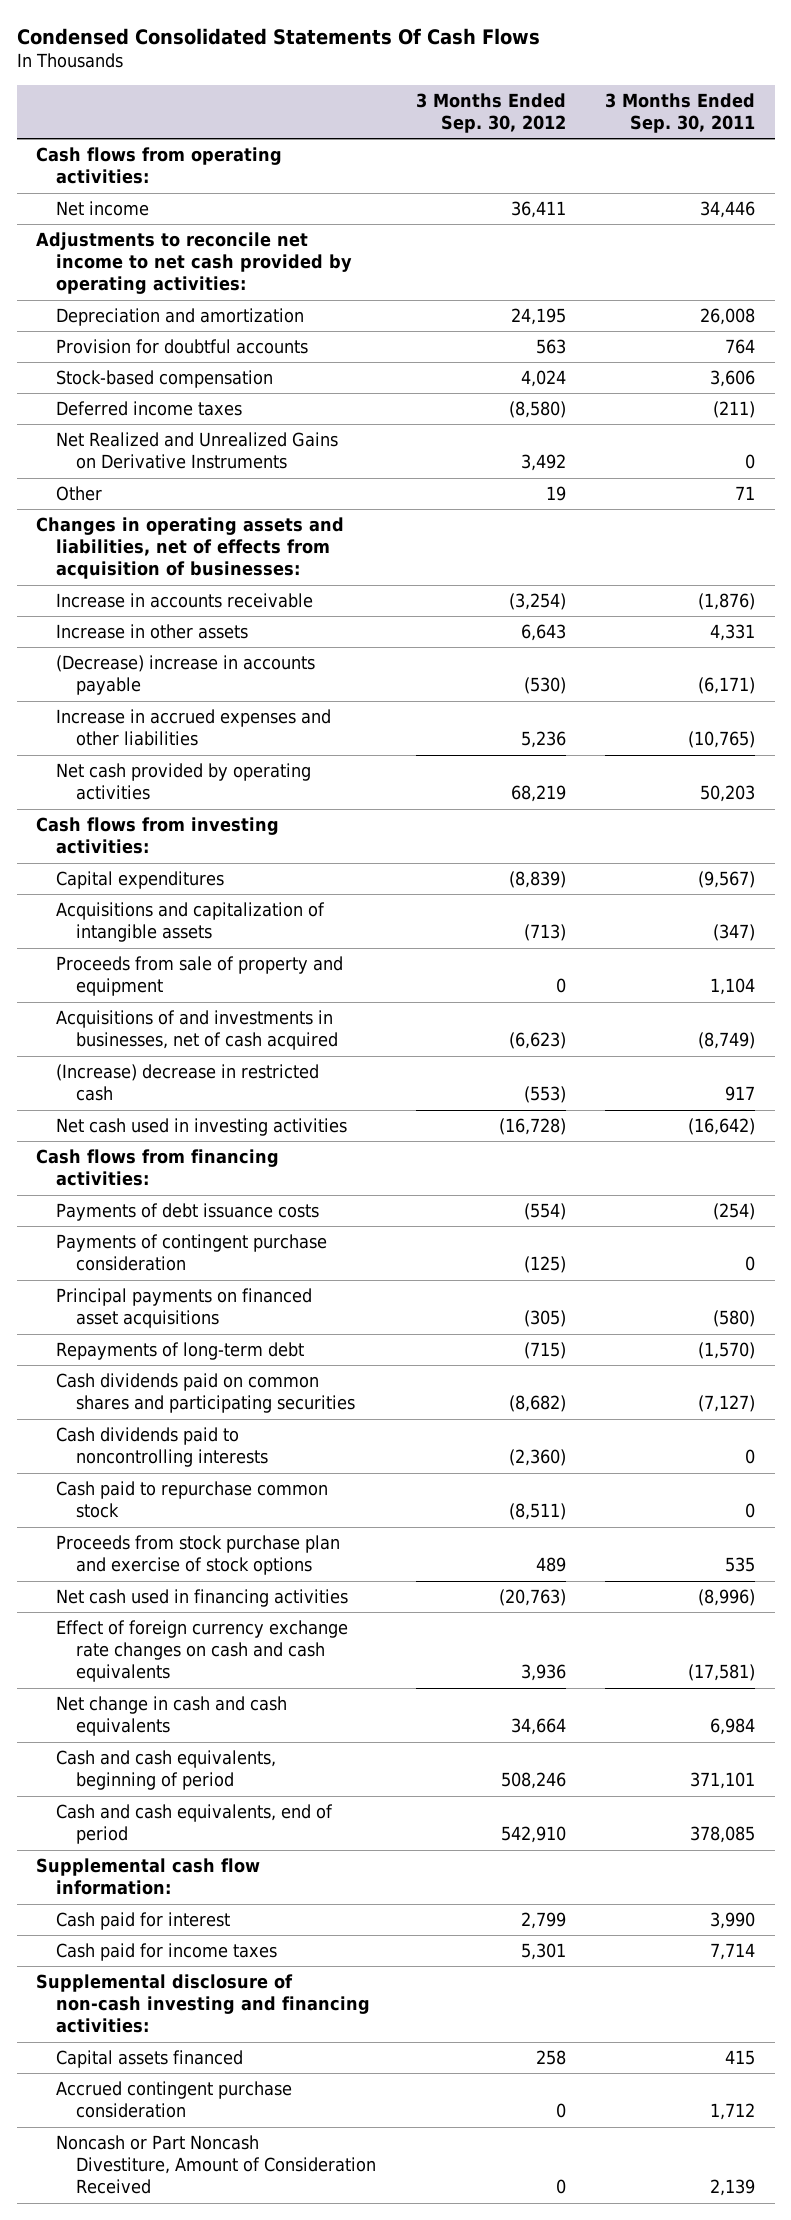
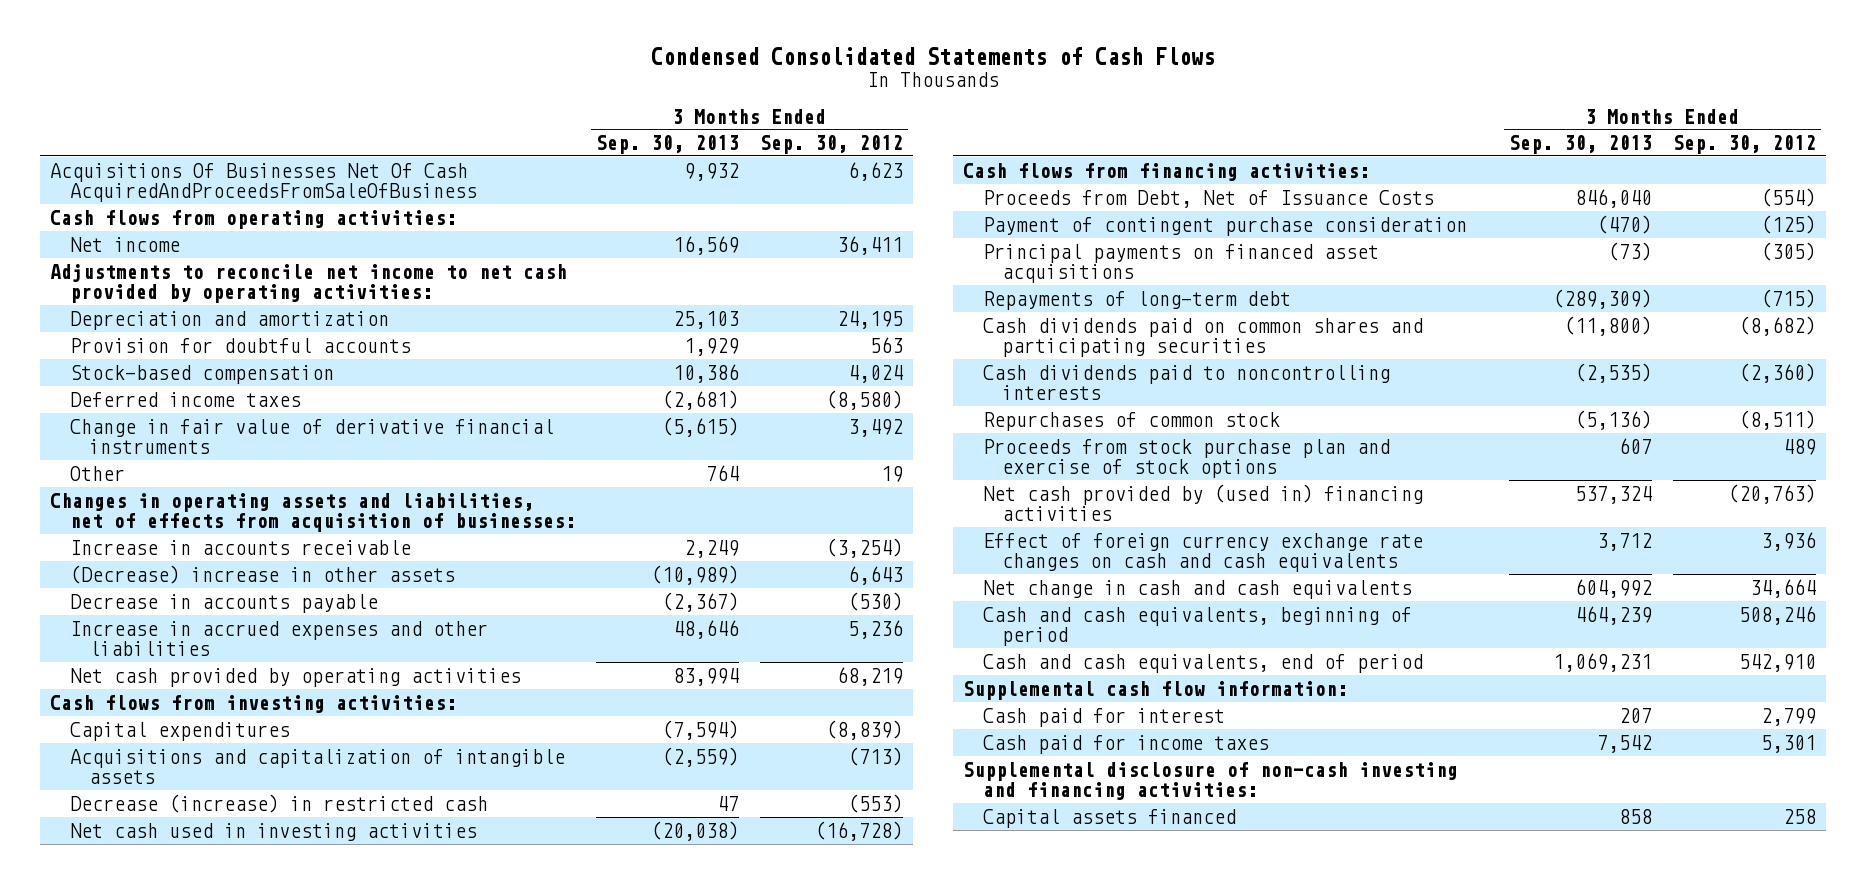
[16,27,540,45] Condensed Consolidated Statements Of Cash Flows -> [650,47,1215,66] Condensed Consolidated Statements of Cash Flows
[604,92,755,134] 3 Months Ended Sep. 30, 2011 -> none
none -> [596,135,740,155] Sep. 30, 2013
none -> [50,162,477,202] Acquisitions Of Businesses Net Of Cash AcquiredAndProceedsFromSaleOfBusiness
[56,432,339,470] Net Realized and Unrealized Gains on Derivative Instruments -> [69,418,554,454] Change in fair value of derivative financial instruments
[56,624,249,640] Increase in other assets -> [69,564,455,584] (Decrease) increase in other assets
[56,655,316,696] (Decrease) increase in accounts payable -> [69,593,378,613] Decrease in accounts payable
[56,956,344,997] Proceeds from sale of property and equipment -> none
[56,1010,339,1051] Acquisitions of and investments in businesses, net of cash acquired -> none
[56,1064,320,1102] (Increase) decrease in restricted cash -> [69,793,488,813] Decrease (increase) in restricted cash
[56,1203,320,1222] Payments of debt issuance costs -> [982,189,1434,208] Proceeds from Debt, Net of Issuance Costs
[56,1234,328,1272] Payments of contingent purchase consideration -> [982,216,1467,236] Payment of contingent purchase consideration
[56,1481,329,1519] Cash paid to repurchase common stock -> [982,411,1280,431] Repurchases of common stock
[56,1589,349,1608] Net cash used in financing activities -> [982,483,1423,521] Net cash provided by (used in) financing activities
[56,2081,293,2119] Accrued contingent purchase consideration -> none
[56,2135,377,2195] Noncash or Part Noncash Divestiture, Amount of Consideration Received -> none

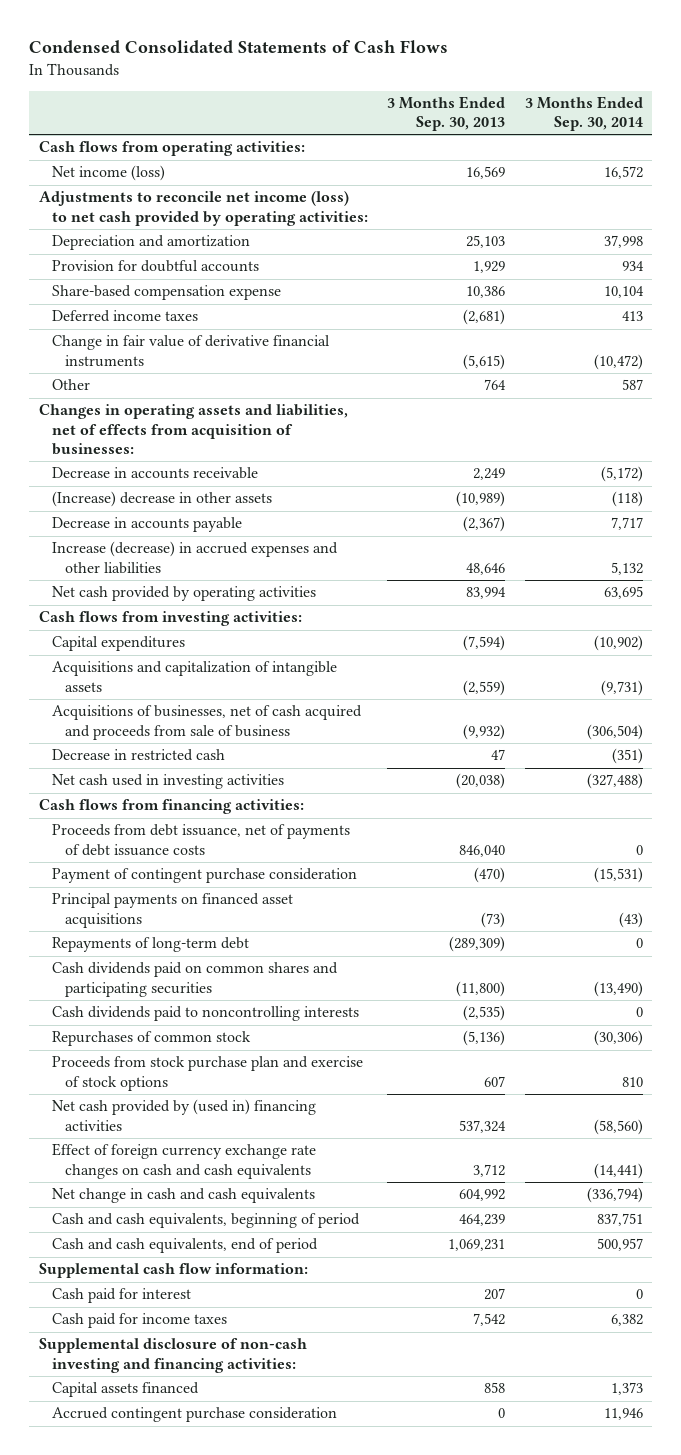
[759,135,903,155] Sep. 30, 2012 -> none
none -> [524,95,643,132] 3 Months Ended Sep. 30, 2014
[50,162,477,202] Acquisitions Of Businesses Net Of Cash AcquiredAndProceedsFromSaleOfBusiness -> none
[69,236,180,252] Net income -> [51,165,165,182] Net income (loss)
[50,263,568,303] Adjustments to reconcile net income to net cash provided by operating activities: -> [38,191,368,226] Adjustments to reconcile net income (loss) to net cash provided by operating activities:
[69,364,334,384] Stock-based compensation -> [51,285,281,301] Share-based compensation expense
[69,539,411,555] Increase in accounts receivable -> [51,467,258,480] Decrease in accounts receivable
[69,564,455,584] (Decrease) increase in other assets -> [51,491,272,508] (Increase) decrease in other assets
[69,620,488,656] Increase in accrued expenses and other liabilities -> [51,541,338,574] Increase (decrease) in accrued expenses and other liabilities
none -> [51,705,362,740] Acquisitions of businesses, net of cash acquired and proceeds from sale of business
[69,793,488,813] Decrease (increase) in restricted cash -> [51,749,225,762] Decrease in restricted cash
[982,189,1434,208] Proceeds from Debt, Net of Issuance Costs -> [51,824,350,856] Proceeds from debt issuance, net of payments of debt issuance costs
none -> [51,1407,337,1423] Accrued contingent purchase consideration

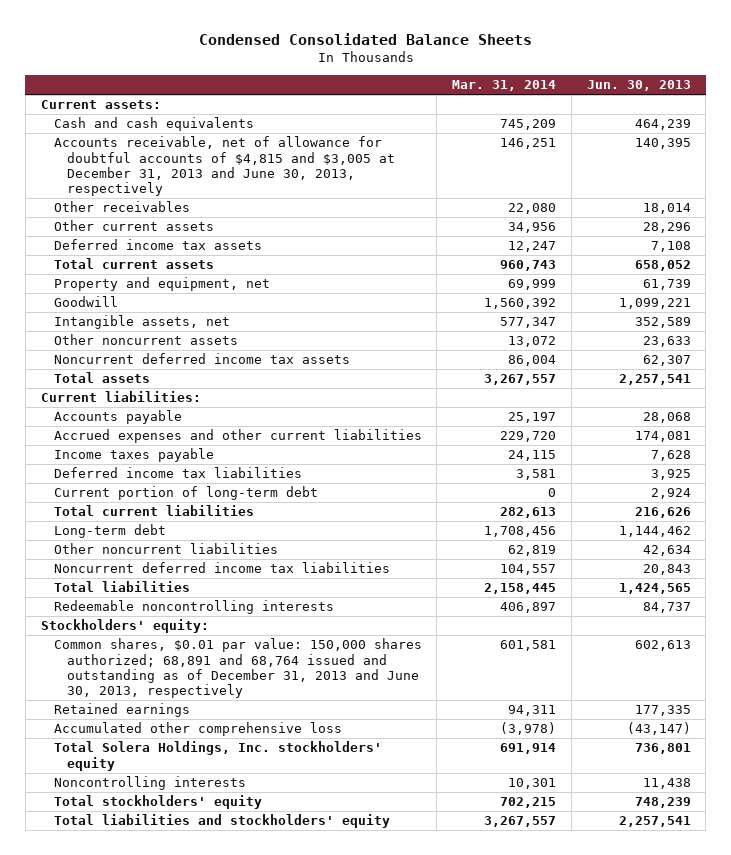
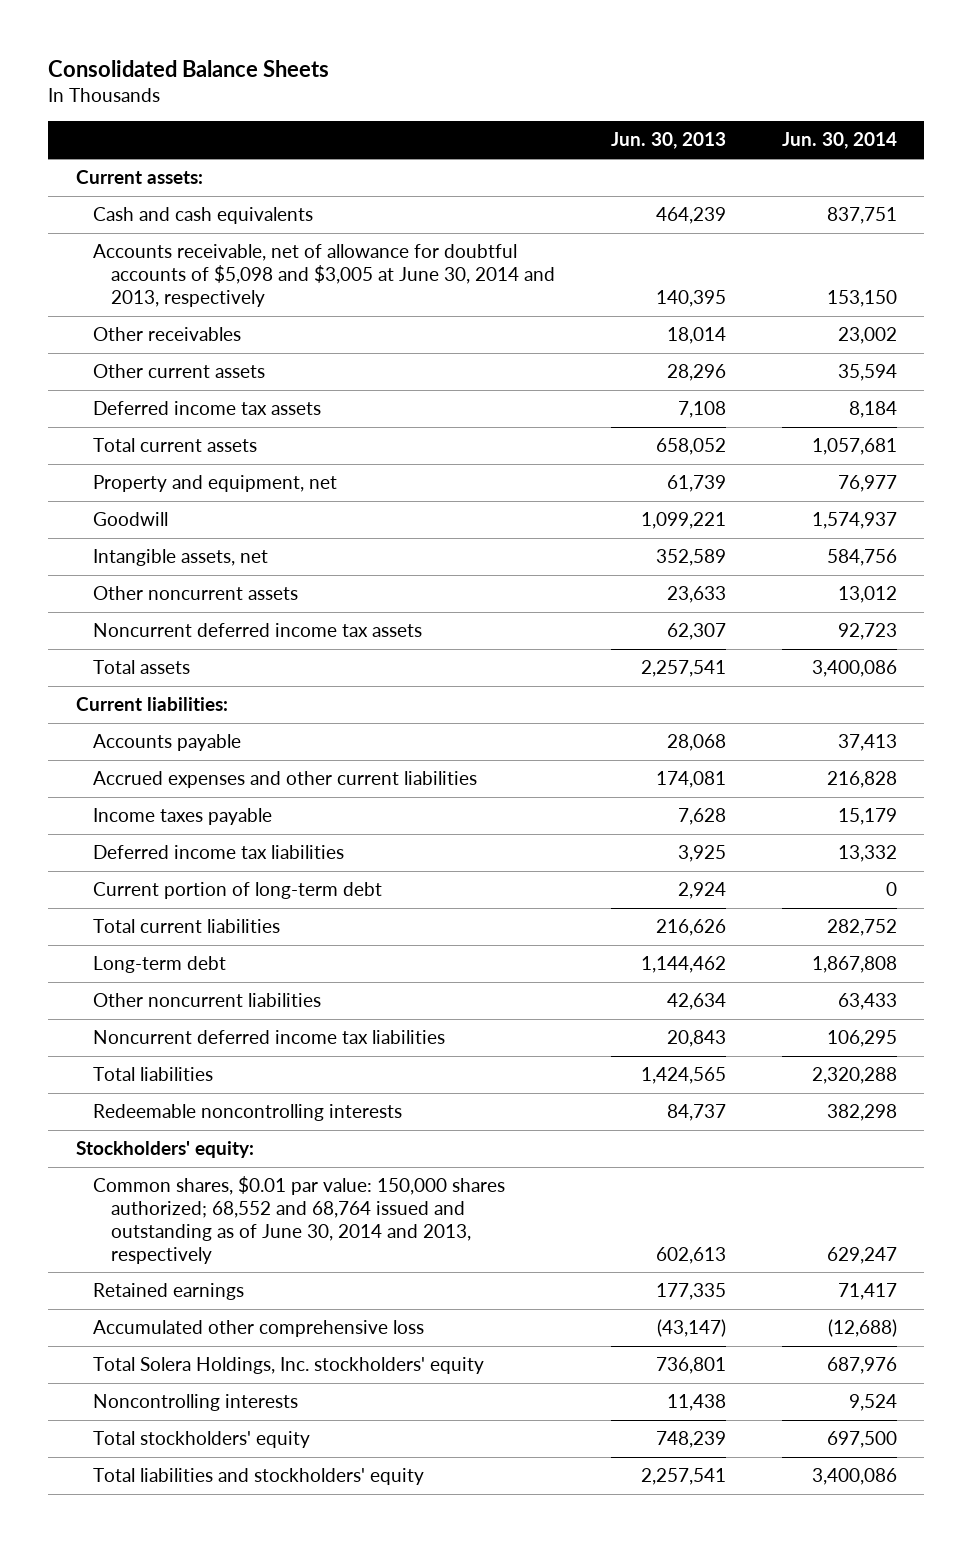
[198,33,532,46] Condensed Consolidated Balance Sheets -> [47,60,329,78] Consolidated Balance Sheets
[452,80,557,92] Mar. 31, 2014 -> none
none -> [781,132,897,150] Jun. 30, 2014
[53,136,395,197] Accounts receivable, net of allowance for doubtful accounts of $4,815 and $3,005 at December 31, 2013 and June 30, 2013, respectively -> [93,244,555,307] Accounts receivable, net of allowance for doubtful accounts of $5,098 and $3,005 at June 30, 2014 and 2013, respectively
[53,638,422,699] Common shares, $0.01 par value: 150,000 shares authorized; 68,891 and 68,764 issued and outstanding as of December 31, 2013 and June 30, 2013, respectively -> [93,1176,506,1264] Common shares, $0.01 par value: 150,000 shares authorized; 68,552 and 68,764 issued and outstanding as of June 30, 2014 and 2013, respectively

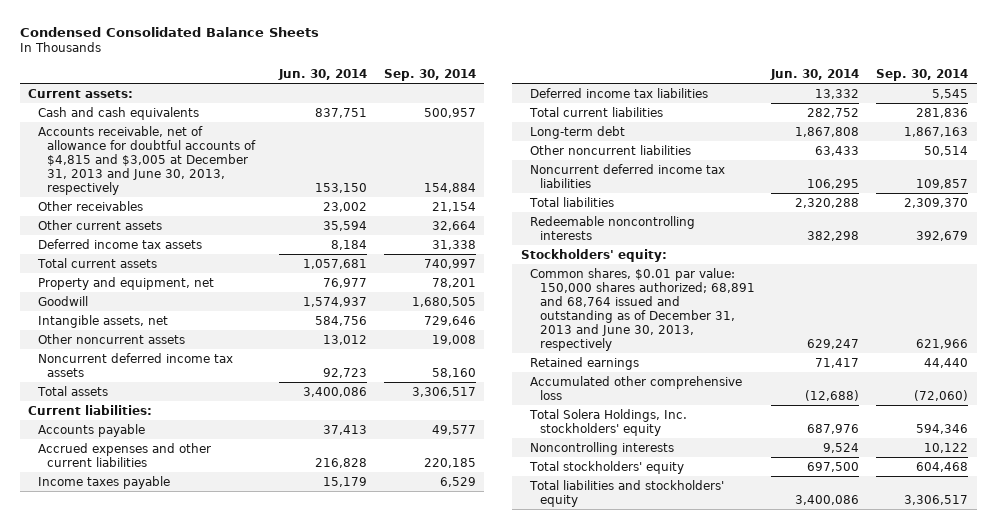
[47,60,329,78] Consolidated Balance Sheets -> [19,27,319,38] Condensed Consolidated Balance Sheets
[610,132,726,150] Jun. 30, 2013 -> none
none -> [383,68,476,81] Sep. 30, 2014
[93,244,555,307] Accounts receivable, net of allowance for doubtful accounts of $5,098 and $3,005 at June 30, 2014 and 2013, respectively -> [37,125,256,195] Accounts receivable, net of allowance for doubtful accounts of $4,815 and $3,005 at December 31, 2013 and June 30, 2013, respectively
[93,882,383,900] Current portion of long-term debt -> none
[93,1176,506,1264] Common shares, $0.01 par value: 150,000 shares authorized; 68,552 and 68,764 issued and outstanding as of June 30, 2014 and 2013, respectively -> [530,267,755,351] Common shares, $0.01 par value: 150,000 shares authorized; 68,891 and 68,764 issued and outstanding as of December 31, 2013 and June 30, 2013, respectively

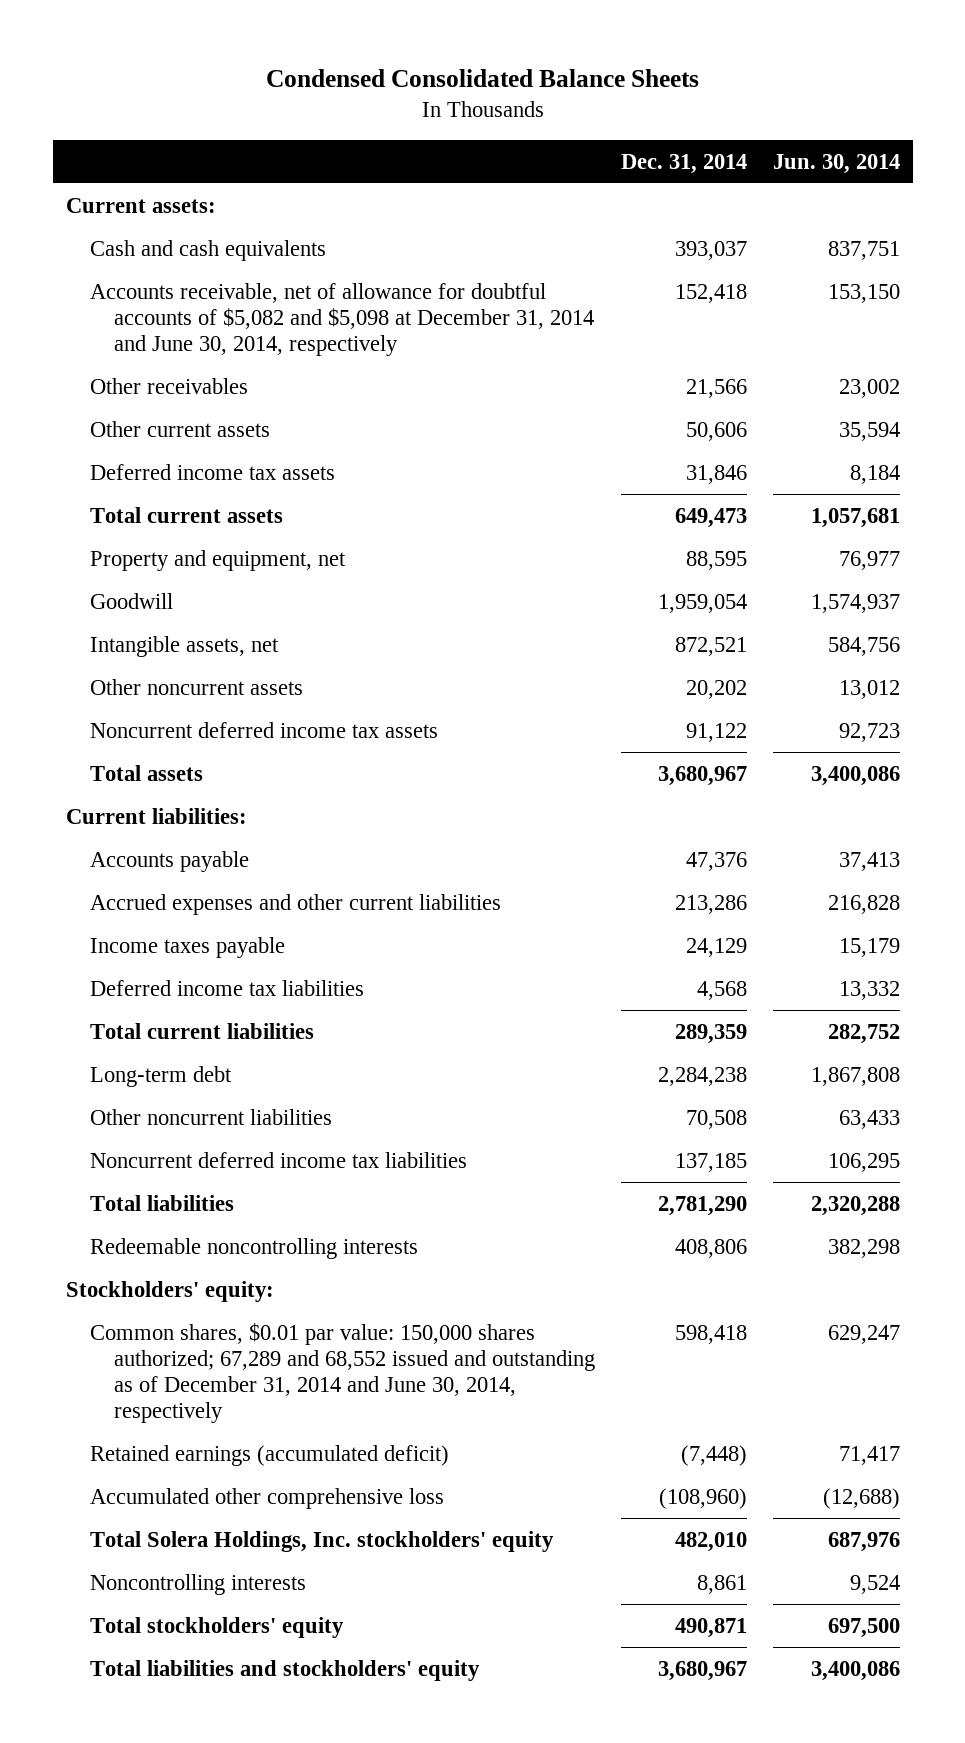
[383,68,476,81] Sep. 30, 2014 -> none
none -> [620,153,747,174] Dec. 31, 2014
[37,125,256,195] Accounts receivable, net of allowance for doubtful accounts of $4,815 and $3,005 at December 31, 2013 and June 30, 2013, respectively -> [89,282,594,356] Accounts receivable, net of allowance for doubtful accounts of $5,082 and $5,098 at December 31, 2014 and June 30, 2014, respectively
[530,267,755,351] Common shares, $0.01 par value: 150,000 shares authorized; 68,891 and 68,764 issued and outstanding as of December 31, 2013 and June 30, 2013, respectively -> [89,1322,595,1423] Common shares, $0.01 par value: 150,000 shares authorized; 67,289 and 68,552 issued and outstanding as of December 31, 2014 and June 30, 2014, respectively
[530,356,640,370] Retained earnings -> [89,1444,449,1466] Retained earnings (accumulated deficit)

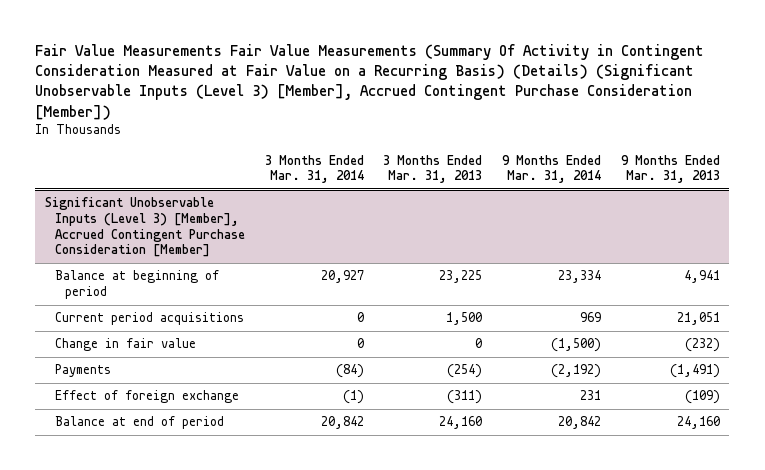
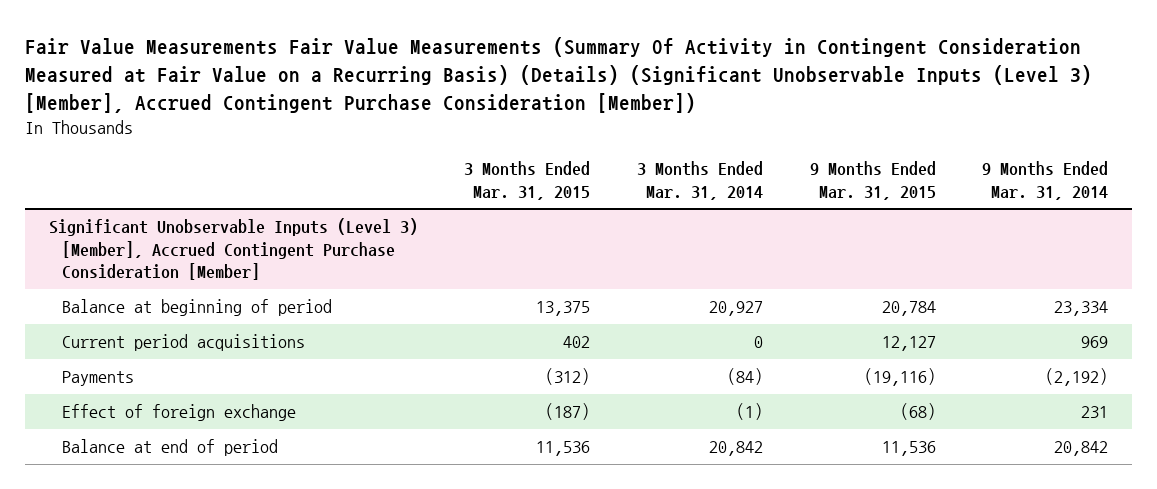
[383,154,483,184] 3 Months Ended Mar. 31, 2013 -> none
[620,154,720,184] 9 Months Ended Mar. 31, 2013 -> none
none -> [464,161,591,200] 3 Months Ended Mar. 31, 2015
none -> [809,161,936,200] 9 Months Ended Mar. 31, 2015
[55,338,197,352] Change in fair value -> none

